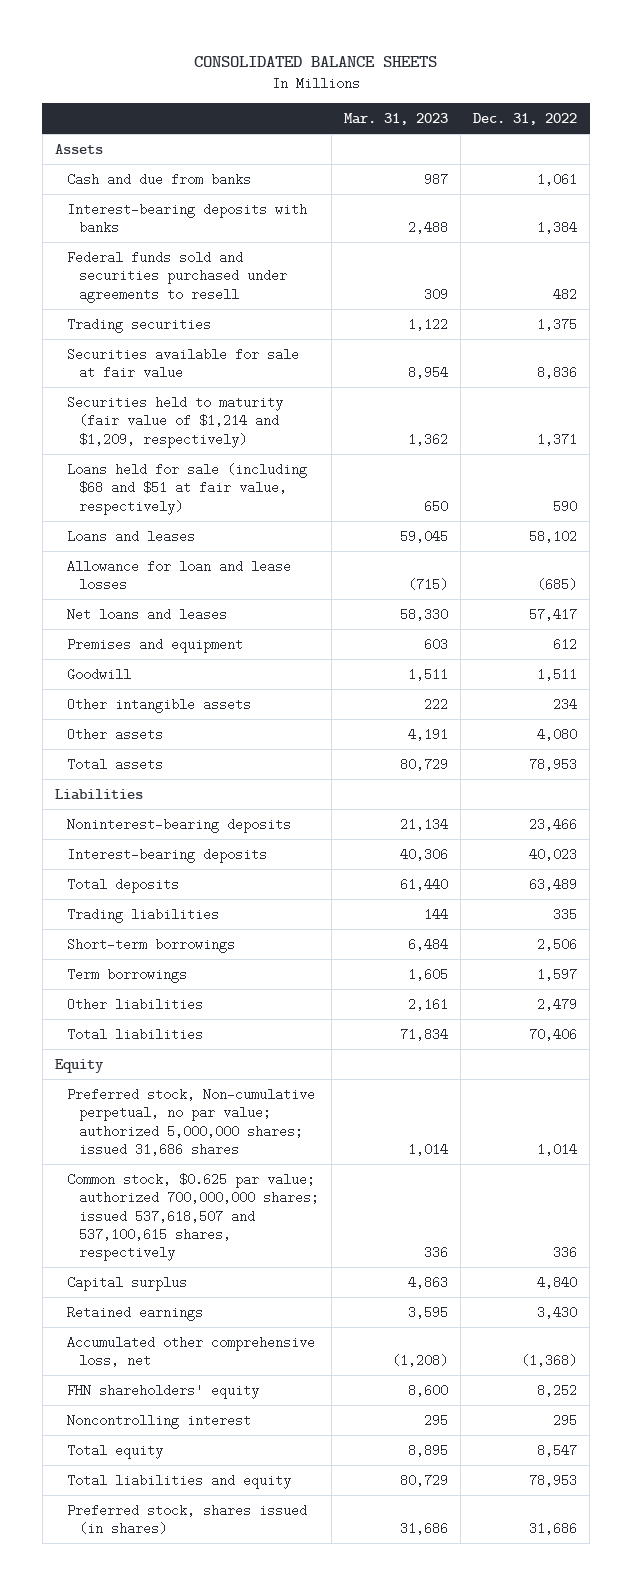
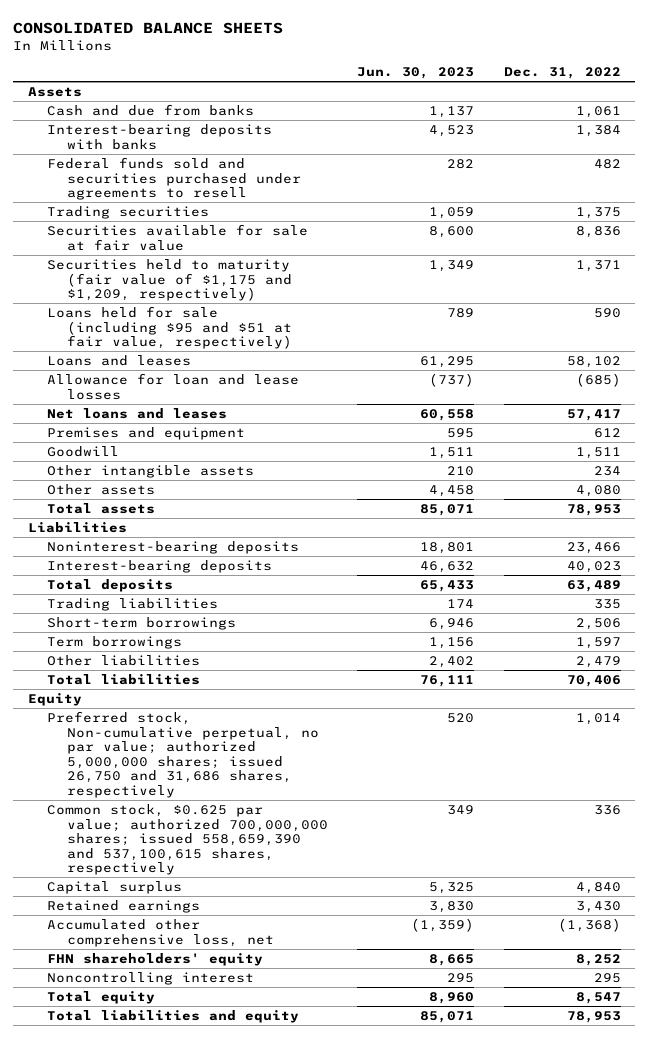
[344,113,449,126] Mar. 31, 2023 -> none
none -> [357,67,475,80] Jun. 30, 2023
[66,395,283,448] Securities held to maturity (fair value of $1,214 and $1,209, respectively) -> [47,258,292,302] Securities held to maturity (fair value of $1,175 and $1,209, respectively)
[66,462,307,515] Loans held for sale (including $68 and $51 at fair value, respectively) -> [47,305,292,350] Loans held for sale (including $95 and $51 at fair value, respectively)
[66,1087,315,1156] Preferred stock, Non-cumulative perpetual, no par value; authorized 5,000,000 shares; issued 31,686 shares -> [47,710,319,798] Preferred stock, Non-cumulative perpetual, no par value; authorized 5,000,000 shares; issued 26,750 and 31,686 shares, respectively
[66,1172,320,1262] Common stock, $0.625 par value; authorized 700,000,000 shares; issued 537,618,507 and 537,100,615 shares, respectively -> [47,803,328,876] Common stock, $0.625 par value; authorized 700,000,000 shares; issued 558,659,390 and 537,100,615 shares, respectively
[66,1503,307,1536] Preferred stock, shares issued (in shares) -> none

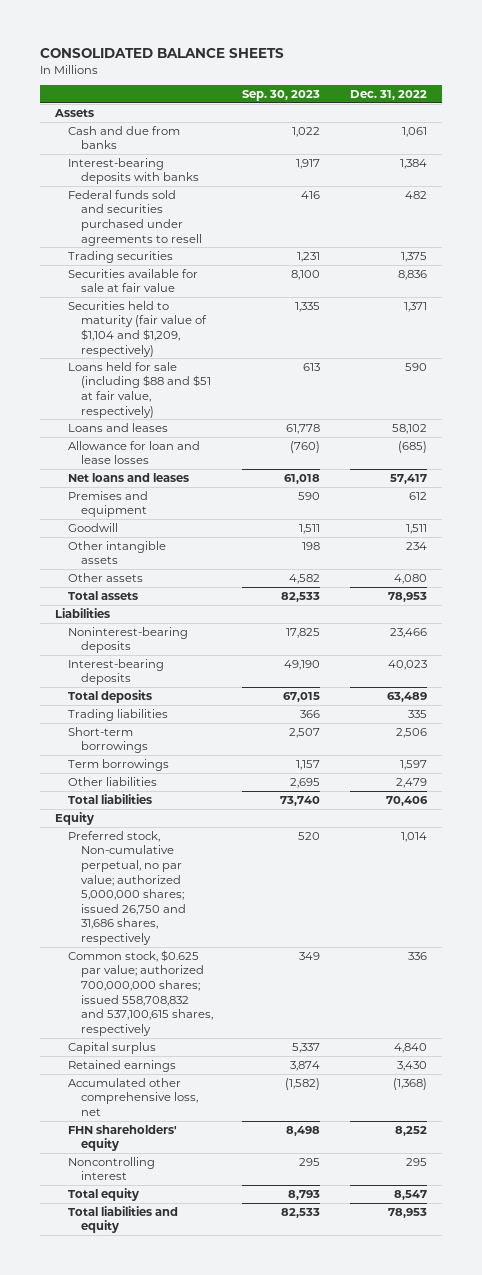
[357,67,475,80] Jun. 30, 2023 -> none
none -> [242,89,321,101] Sep. 30, 2023
[47,258,292,302] Securities held to maturity (fair value of $1,175 and $1,209, respectively) -> [67,300,207,357] Securities held to maturity (fair value of $1,104 and $1,209, respectively)
[47,305,292,350] Loans held for sale (including $95 and $51 at fair value, respectively) -> [67,361,211,418] Loans held for sale (including $88 and $51 at fair value, respectively)
[47,803,328,876] Common stock, $0.625 par value; authorized 700,000,000 shares; issued 558,659,390 and 537,100,615 shares, respectively -> [67,949,213,1036] Common stock, $0.625 par value; authorized 700,000,000 shares; issued 558,708,832 and 537,100,615 shares, respectively

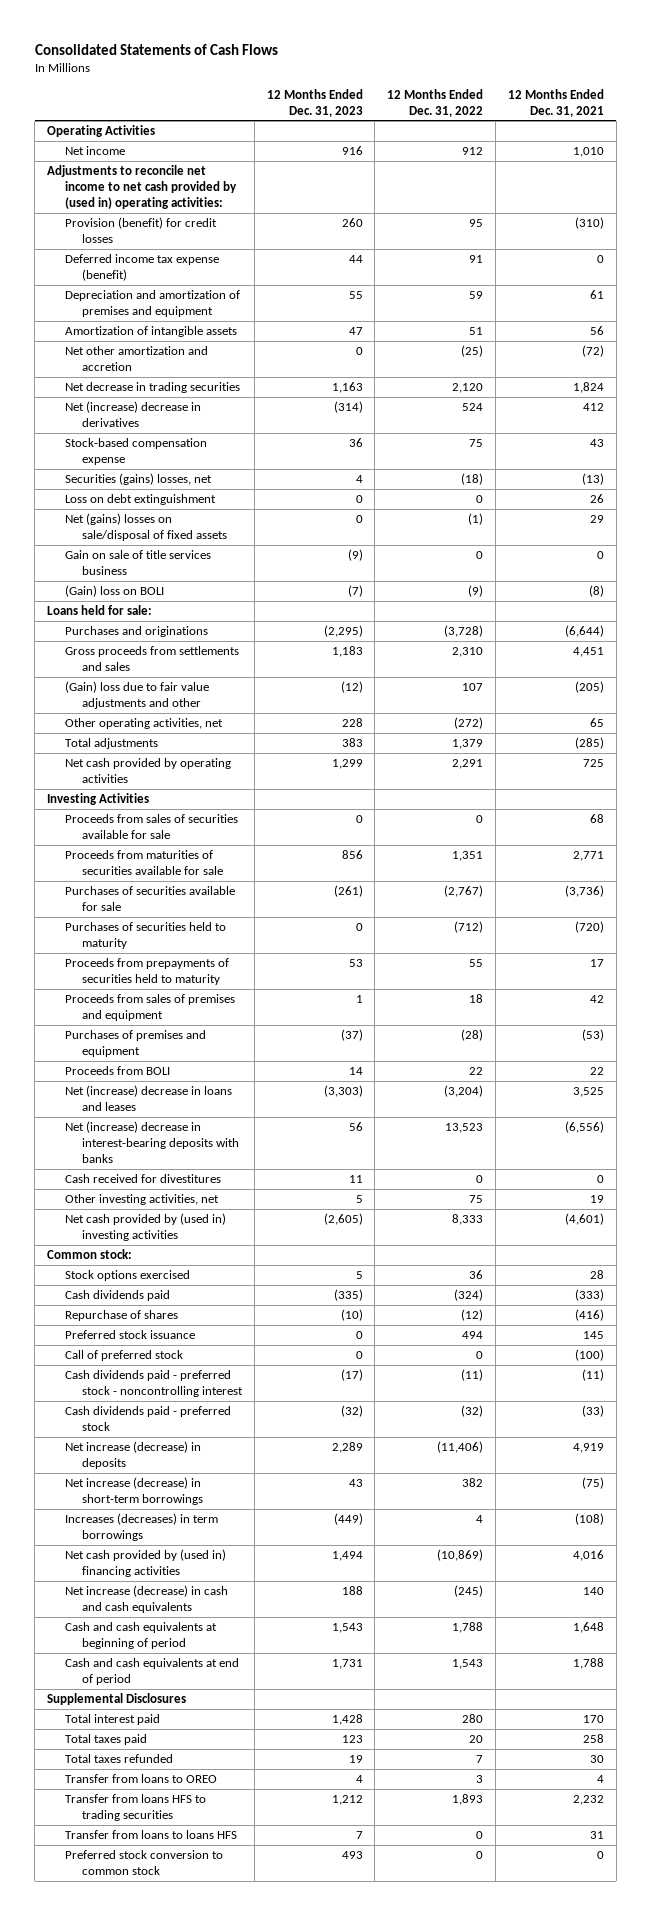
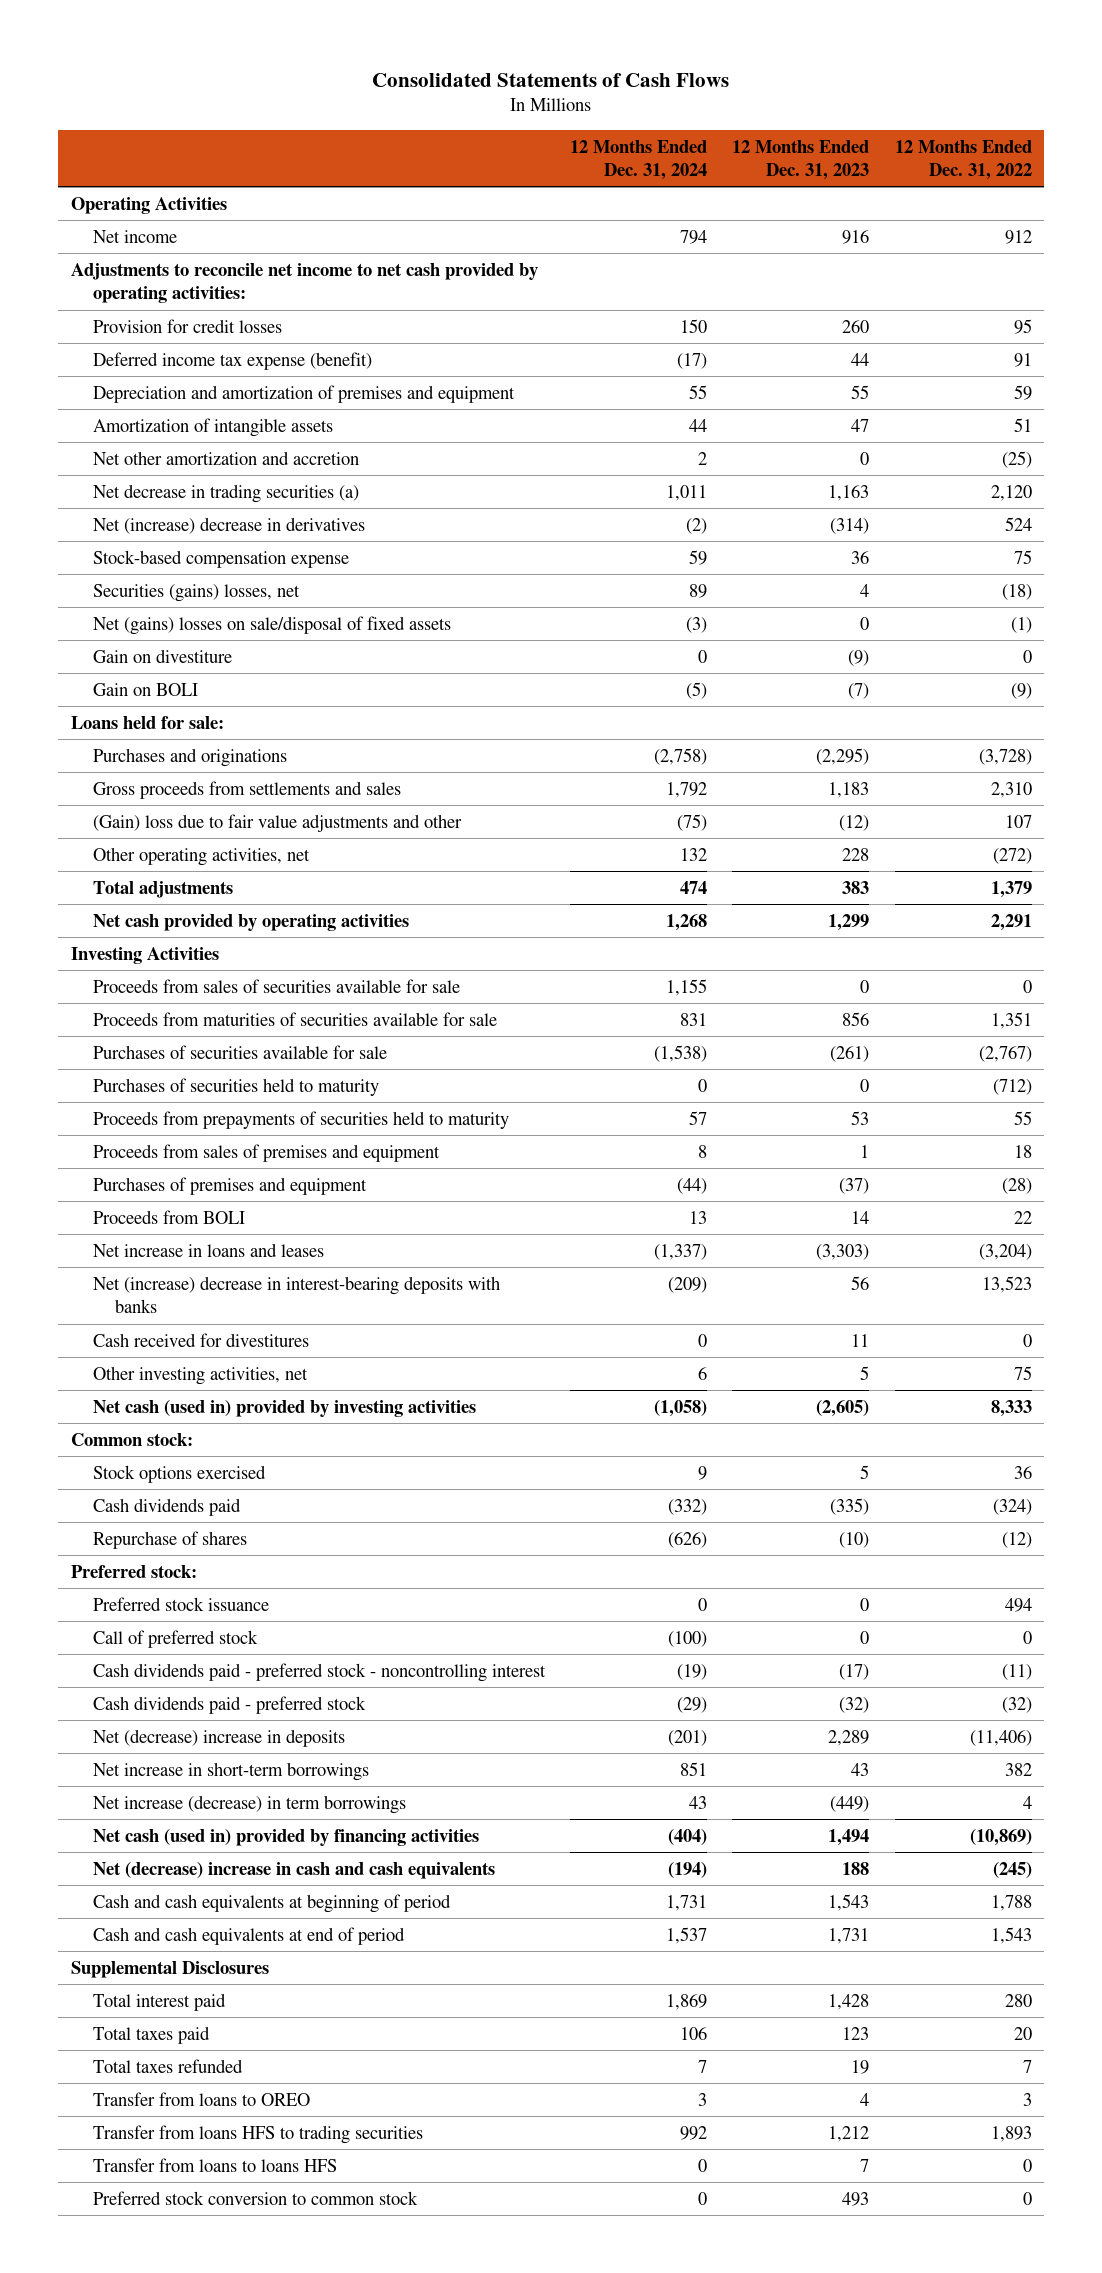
[507,88,604,117] 12 Months Ended Dec. 31, 2021 -> none
none -> [569,139,707,180] 12 Months Ended Dec. 31, 2024
[47,164,237,210] Adjustments to reconcile net income to net cash provided by (used in) operating activities: -> [70,262,538,303] Adjustments to reconcile net income to net cash provided by operating activities:
[64,216,217,244] Provision (benefit) for credit losses -> [92,318,282,333] Provision for credit losses
[64,381,240,393] Net decrease in trading securities -> [92,483,359,503] Net decrease in trading securities (a)
[64,493,216,505] Loss on debt extinguishment -> none
[64,549,211,576] Gain on sale of title services business -> [92,648,232,663] Gain on divestiture
[64,584,164,597] (Gain) loss on BOLI -> [92,682,198,696] Gain on BOLI
[64,1084,232,1112] Net (increase) decrease in loans and leases -> [92,1242,324,1257] Net increase in loans and leases
[64,1212,226,1242] Net cash provided by (used in) investing activities -> [92,1399,476,1417] Net cash (used in) provided by investing activities
none -> [70,1564,197,1578] Preferred stock:
[64,1440,201,1470] Net increase (decrease) in deposits -> [92,1728,345,1747] Net (decrease) increase in deposits
[64,1476,204,1506] Net increase (decrease) in short-term borrowings -> [92,1761,369,1781] Net increase in short-term borrowings
[64,1512,218,1542] Increases (decreases) in term borrowings -> [92,1794,406,1814] Net increase (decrease) in term borrowings
[64,1548,226,1578] Net cash provided by (used in) financing activities -> [92,1828,479,1846] Net cash (used in) provided by financing activities
[64,1584,228,1614] Net increase (decrease) in cash and cash equivalents -> [92,1861,495,1879] Net (decrease) increase in cash and cash equivalents

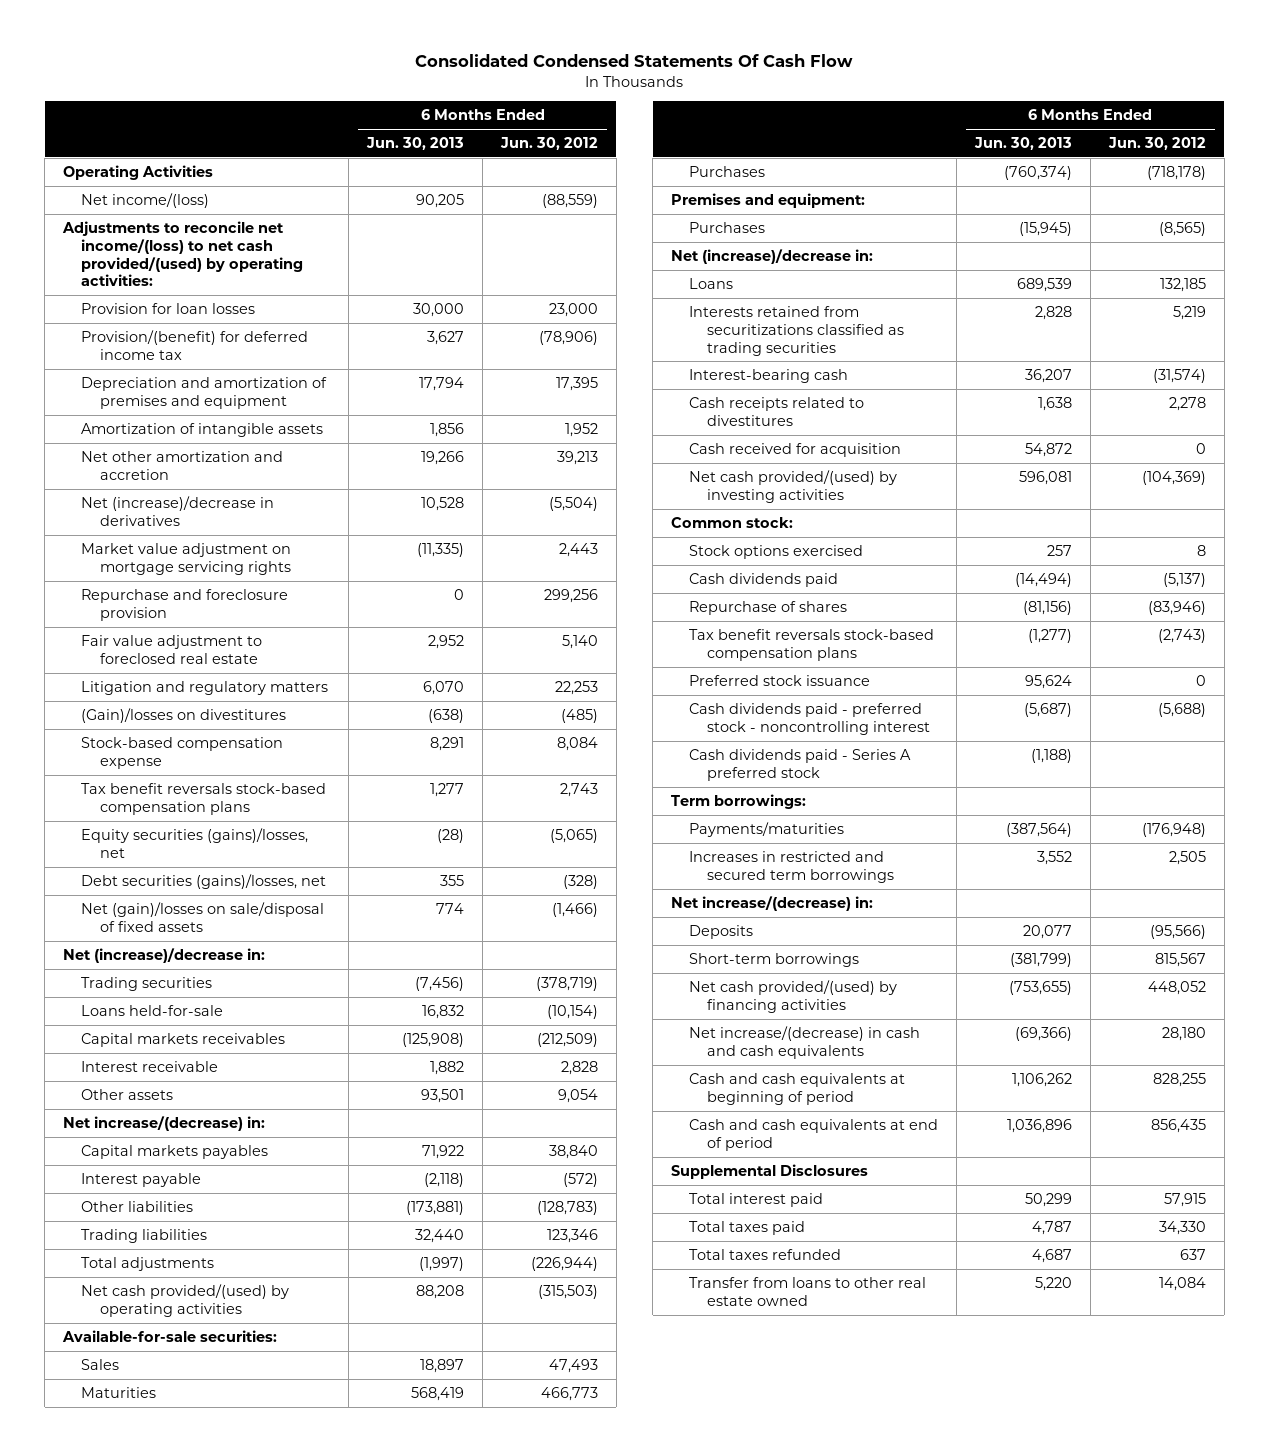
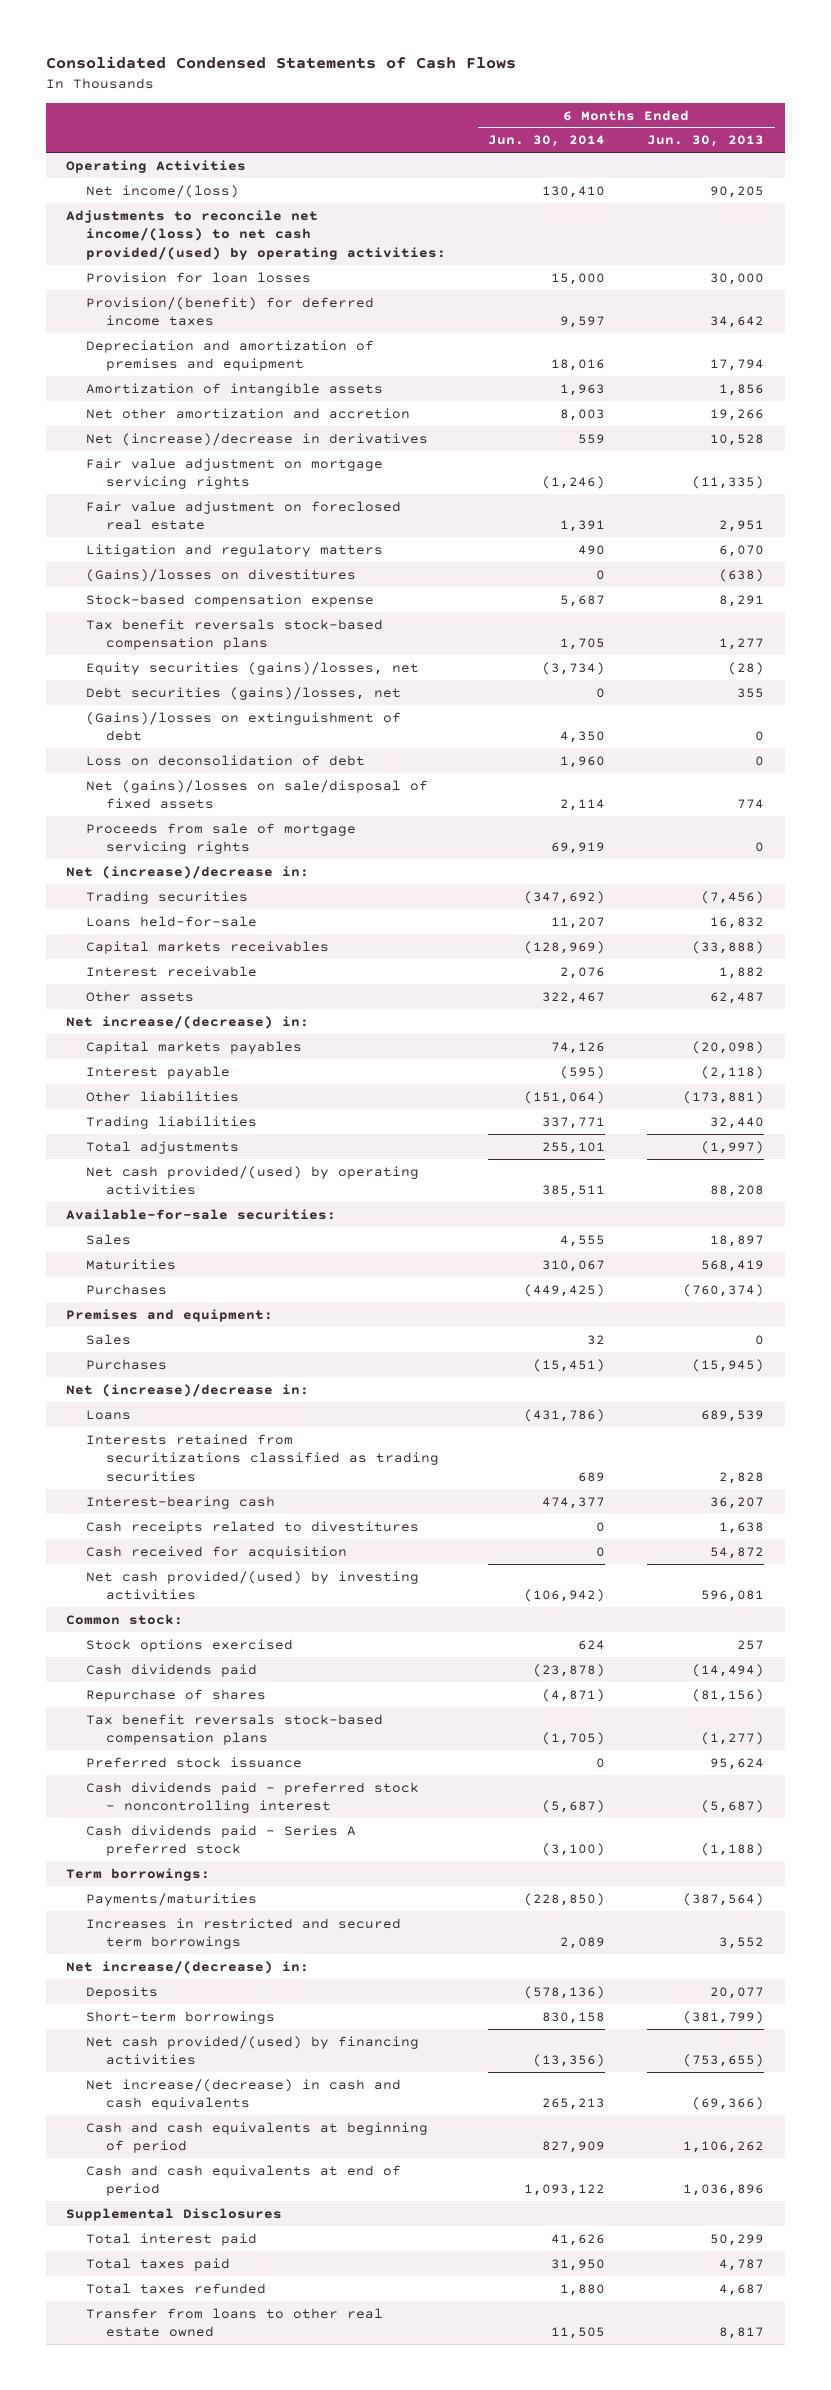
[415,54,854,68] Consolidated Condensed Statements Of Cash Flow -> [45,56,516,70] Consolidated Condensed Statements of Cash Flows
[500,137,599,151] Jun. 30, 2012 -> none
none -> [488,135,606,148] Jun. 30, 2014
[81,330,309,360] Provision/(benefit) for deferred income tax -> [86,296,375,327] Provision/(benefit) for deferred income taxes
[427,331,465,346] 3,627 -> [710,316,765,329] 34,642
[81,589,289,621] Repurchase and foreclosure provision -> none
[81,543,292,575] Market value adjustment on mortgage servicing rights -> [86,457,384,490] Fair value adjustment on mortgage servicing rights
[81,635,263,664] Fair value adjustment to foreclosed real estate -> [86,500,402,531] Fair value adjustment on foreclosed real estate
[428,635,465,650] 2,952 -> [719,520,765,533] 2,951
[81,708,287,724] (Gain)/losses on divestitures -> [86,568,357,582] (Gains)/losses on divestitures
none -> [86,711,402,742] (Gains)/losses on extinguishment of debt
none -> [86,754,366,766] Loss on deconsolidation of debt
[81,902,325,932] Net (gain)/losses on sale/disposal of fixed assets -> [86,779,429,810] Net (gains)/losses on sale/disposal of fixed assets
none -> [86,822,357,855] Proceeds from sale of mortgage servicing rights
[402,1033,465,1048] (125,908) -> [692,940,765,954] (33,888)
[421,1089,465,1104] 93,501 -> [710,991,765,1004] 62,487
[422,1145,465,1160] 71,922 -> [692,1040,765,1054] (20,098)
none -> [86,1333,132,1345] Sales
[1034,1277,1072,1292] 5,220 -> [719,2327,765,2340] 8,817

